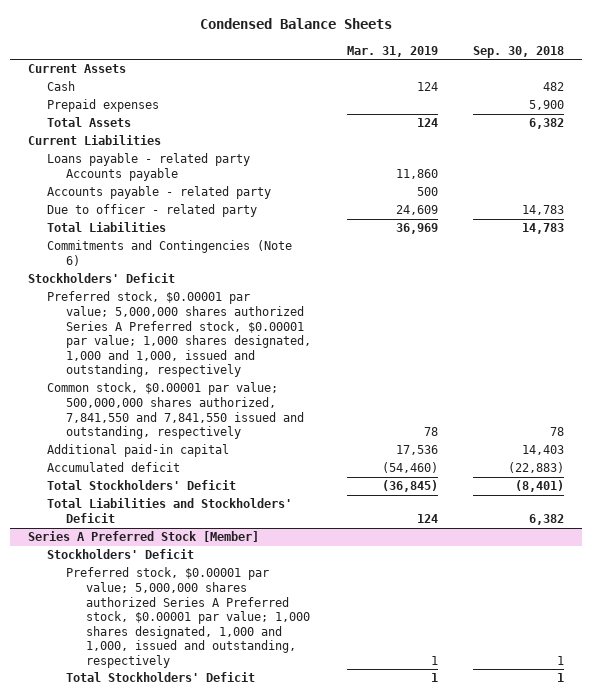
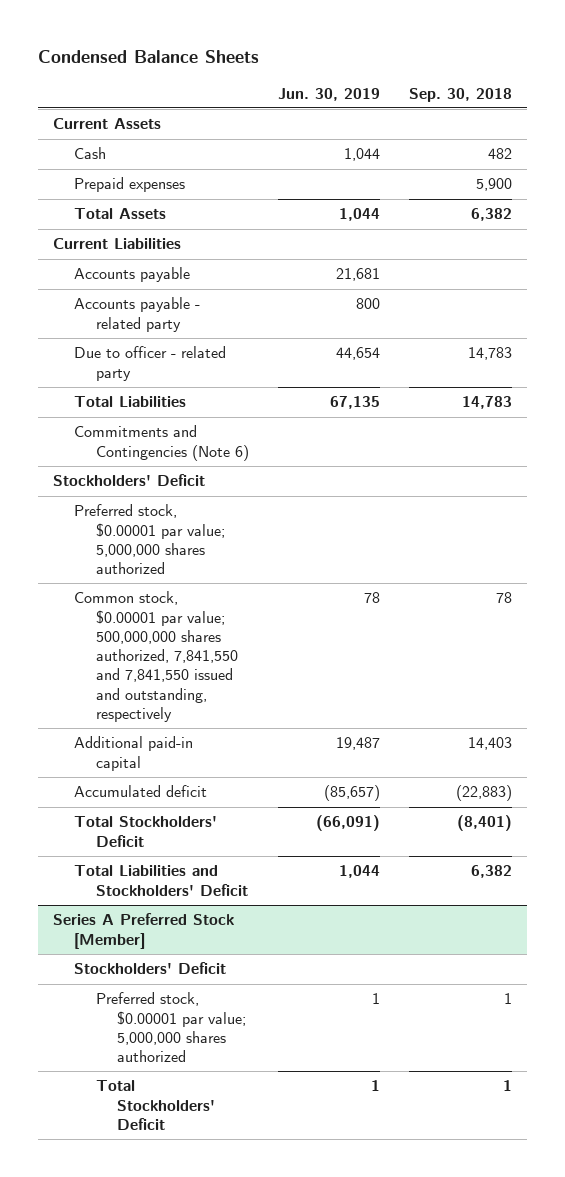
[346,45,438,57] Mar. 31, 2019 -> none
none -> [278,87,381,101] Jun. 30, 2019
[47,153,251,182] Loans payable - related party Accounts payable -> none
none -> [74,267,191,283] Accounts payable
[47,291,312,378] Preferred stock, $0.00001 par value; 5,000,000 shares authorized Series A Preferred stock, $0.00001 par value; 1,000 shares designated, 1,000 and 1,000, issued and outstanding, respectively -> [74,504,225,575] Preferred stock, $0.00001 par value; 5,000,000 shares authorized
[66,567,310,668] Preferred stock, $0.00001 par value; 5,000,000 shares authorized Series A Preferred stock, $0.00001 par value; 1,000 shares designated, 1,000 and 1,000, issued and outstanding, respectively -> [95,992,247,1063] Preferred stock, $0.00001 par value; 5,000,000 shares authorized

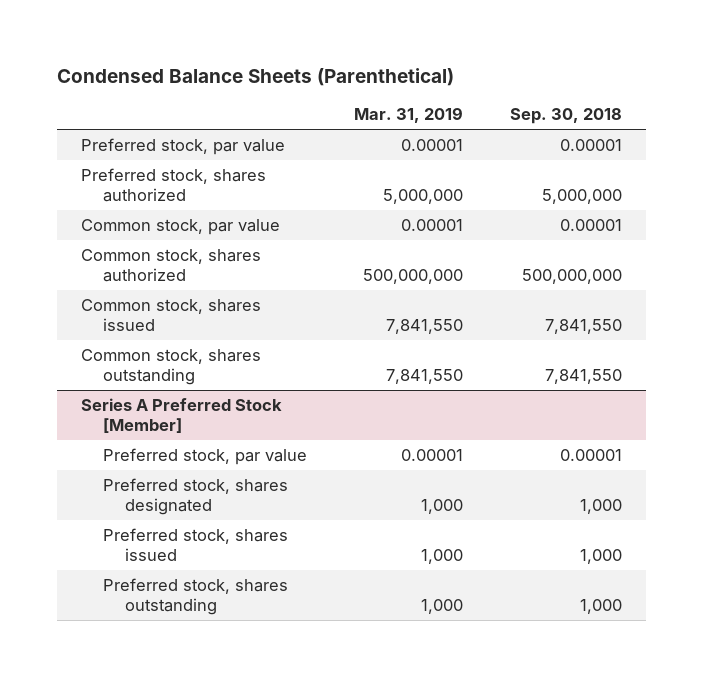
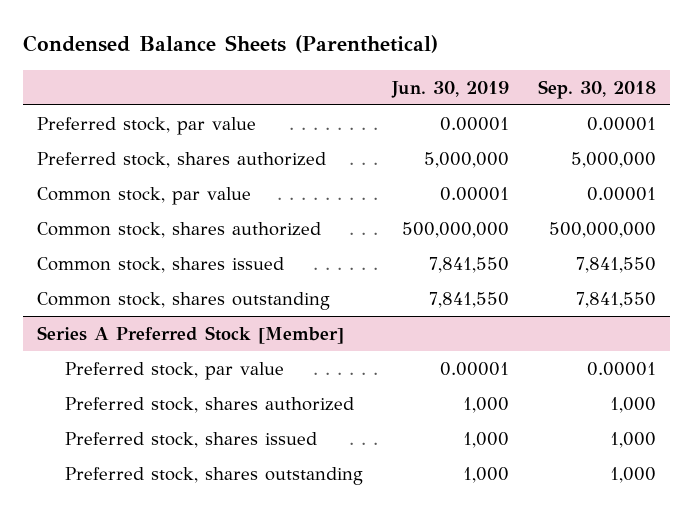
[354,107,464,124] Mar. 31, 2019 -> none
none -> [391,80,510,98] Jun. 30, 2019
[102,478,288,516] Preferred stock, shares designated -> [65,396,355,413] Preferred stock, shares authorized

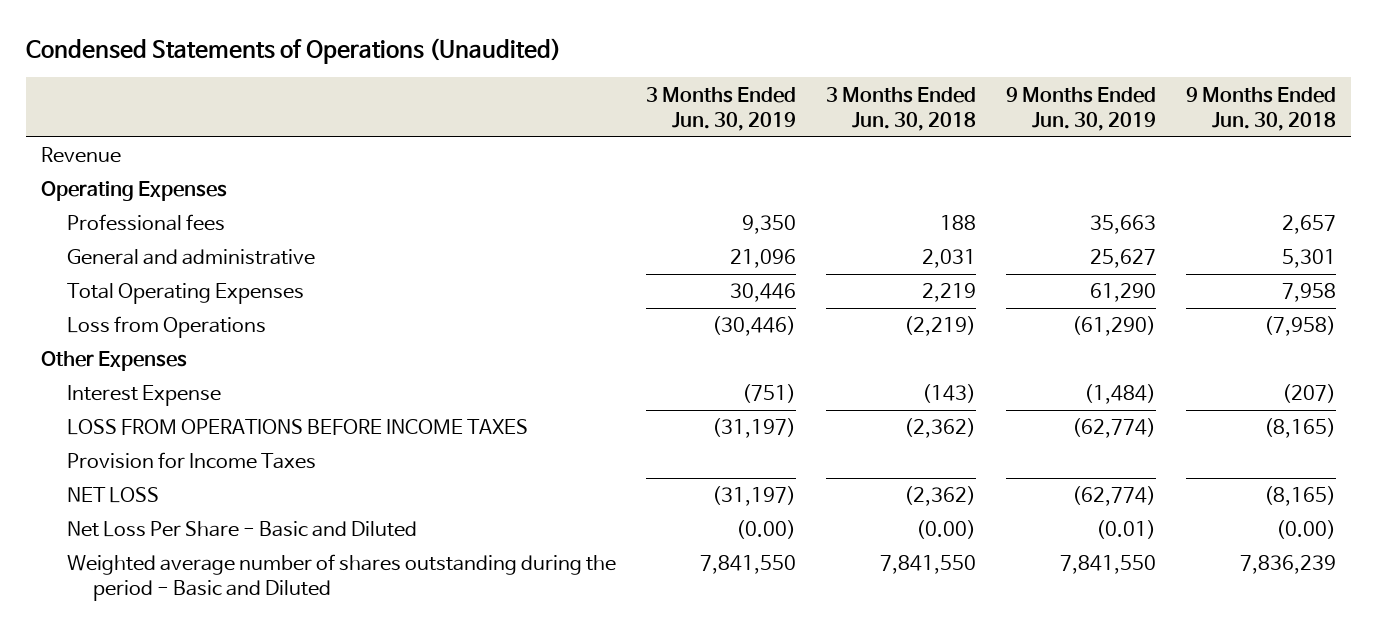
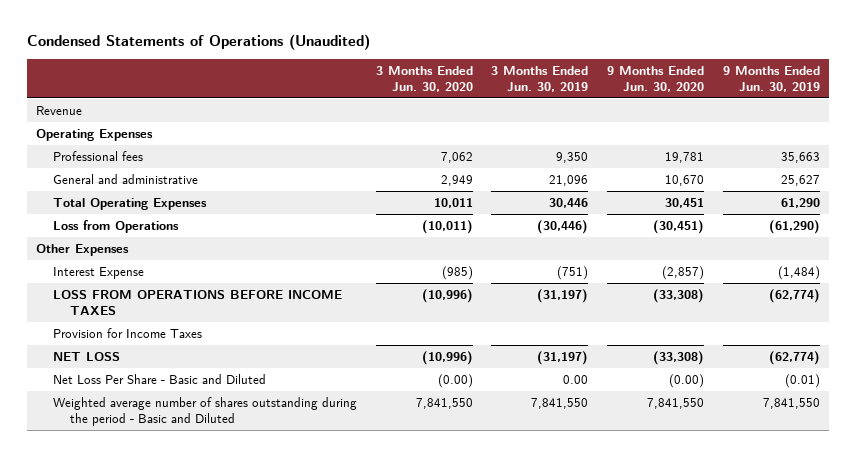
[826,86,977,131] 3 Months Ended Jun. 30, 2018 -> none
[1185,86,1336,131] 9 Months Ended Jun. 30, 2018 -> none
none -> [375,65,473,92] 3 Months Ended Jun. 30, 2020
none -> [606,65,704,92] 9 Months Ended Jun. 30, 2020
[736,520,797,540] (0.00) -> [563,375,589,385] 0.00

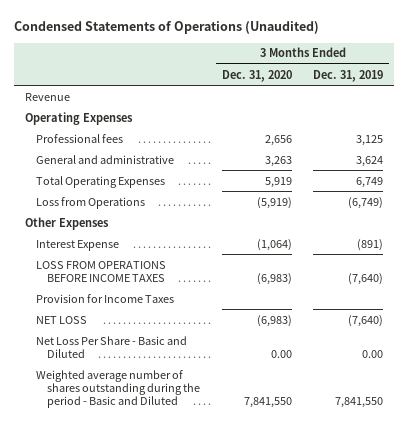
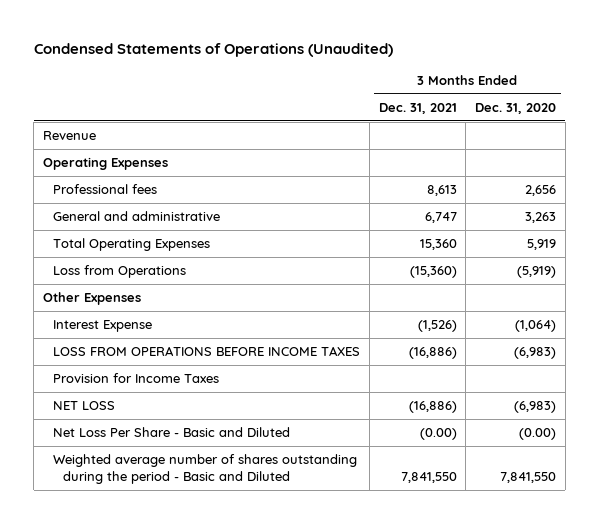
[313,69,384,82] Dec. 31, 2019 -> none
none -> [378,102,457,114] Dec. 31, 2021
[270,349,292,358] 0.00 -> [518,428,556,441] (0.00)

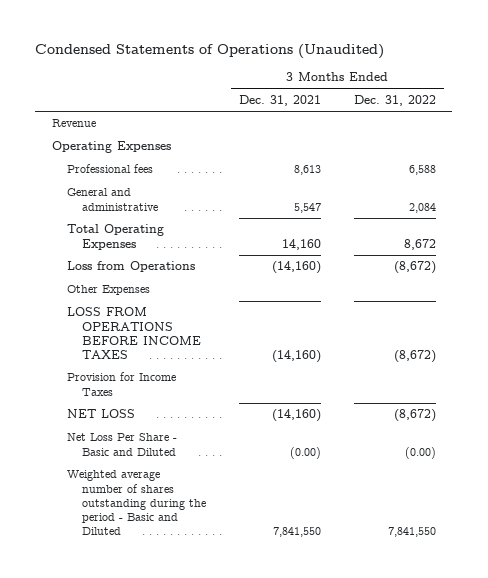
[474,102,556,114] Dec. 31, 2020 -> none
none -> [353,94,436,106] Dec. 31, 2022
[424,212,457,224] 6,747 -> [293,202,321,213] 5,547
[419,239,457,251] 15,360 -> [281,238,321,250] 14,160
[409,266,457,279] (15,360) -> [271,261,321,275] (14,160)
[53,320,153,333] Interest Expense -> none
[408,347,457,360] (16,886) -> [271,350,321,364] (14,160)
[408,401,457,414] (16,886) -> [271,409,321,423] (14,160)

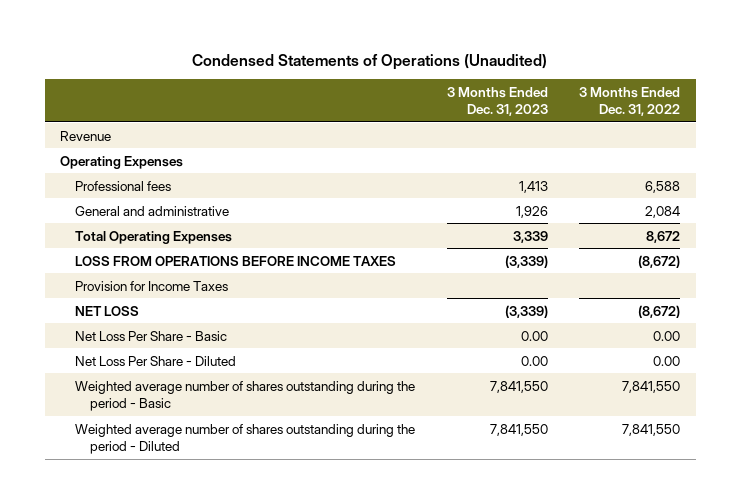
[238,94,321,106] Dec. 31, 2021 -> none
none -> [446,86,548,116] 3 Months Ended Dec. 31, 2023
[66,261,195,273] Loss from Operations -> none
[66,285,150,296] Other Expenses -> none
[66,433,177,456] Net Loss Per Share - Basic and Diluted -> [75,330,228,341] Net Loss Per Share - Basic
[404,446,436,459] (0.00) -> [653,330,681,341] 0.00
none -> [75,355,237,366] Net Loss Per Share - Diluted
[66,470,206,536] Weighted average number of shares outstanding during the period - Basic and Diluted -> [75,380,416,411] Weighted average number of shares outstanding during the period - Basic
none -> [75,423,416,454] Weighted average number of shares outstanding during the period - Diluted

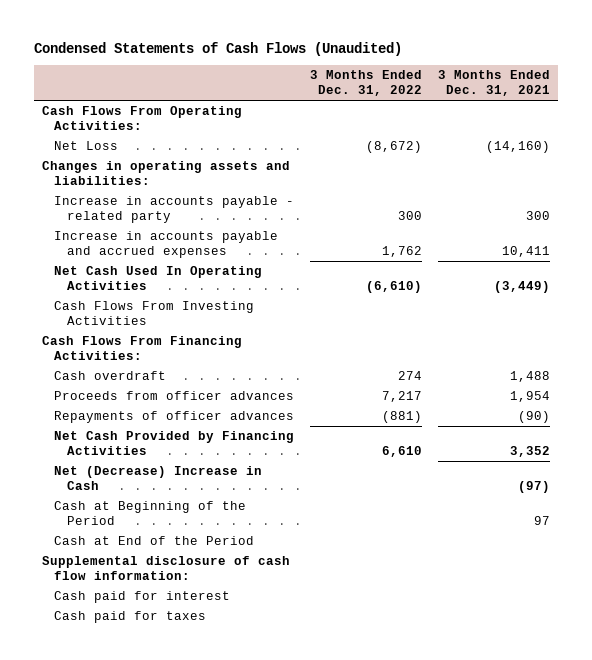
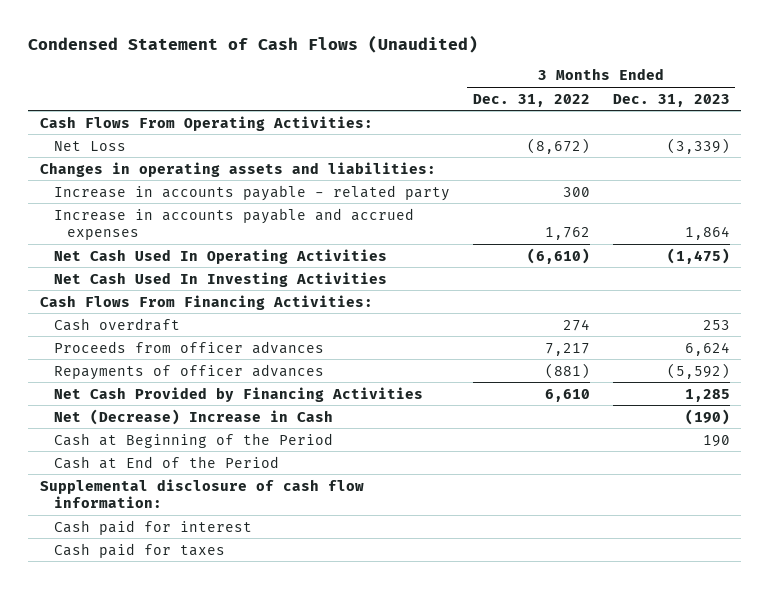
[33,41,402,56] Condensed Statements of Cash Flows (Unaudited) -> [28,34,479,53] Condensed Statement of Cash Flows (Unaudited)
[438,70,551,96] 3 Months Ended Dec. 31, 2021 -> none
none -> [612,93,730,107] Dec. 31, 2023
[54,301,255,325] Cash Flows From Investing Activities -> [53,271,387,287] Net Cash Used In Investing Activities

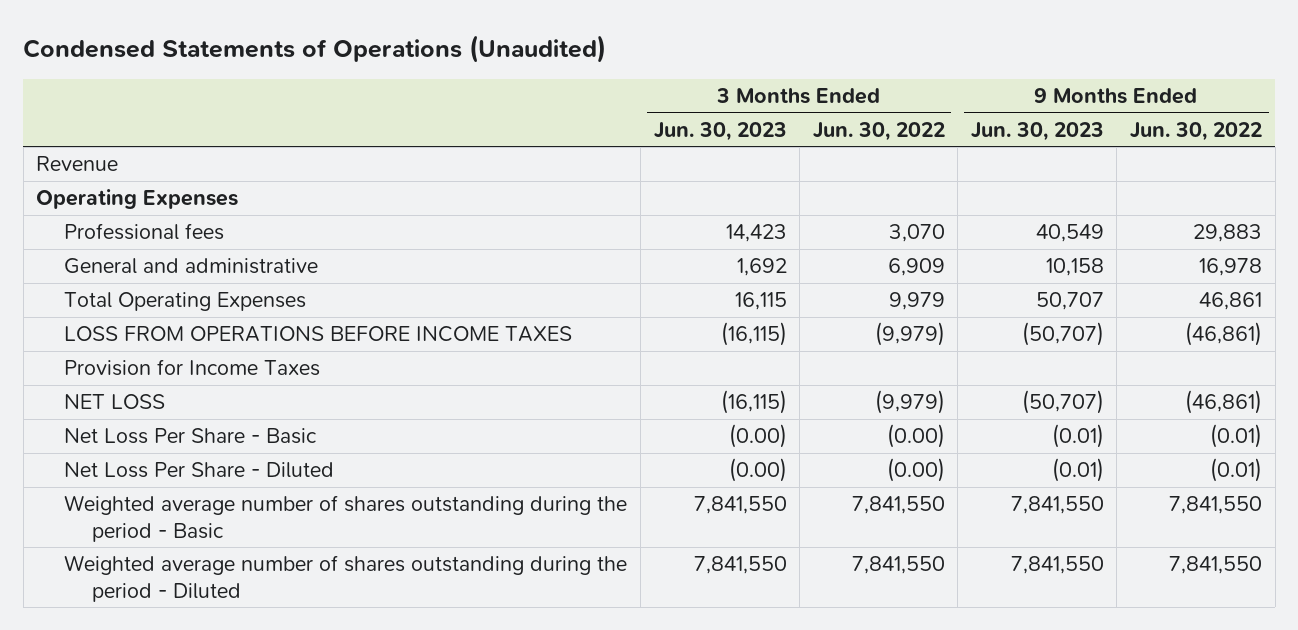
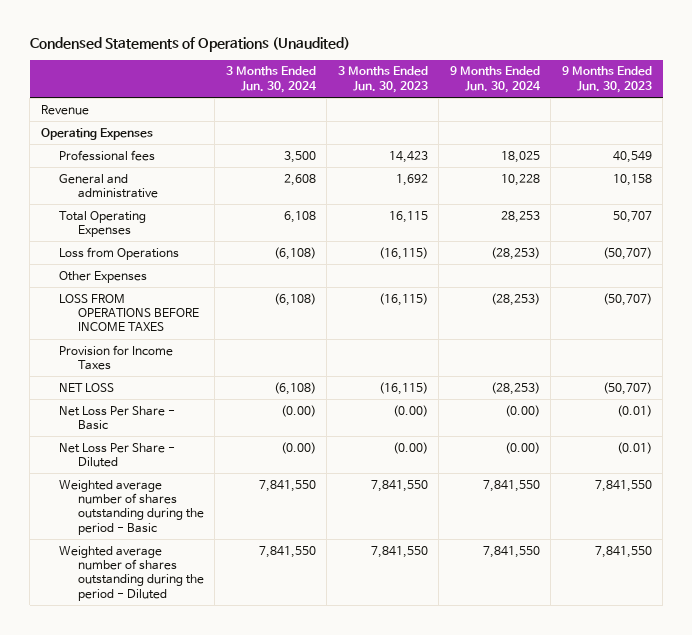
[812,121,945,141] Jun. 30, 2022 -> none
[1129,121,1262,141] Jun. 30, 2022 -> none
none -> [225,66,317,93] 3 Months Ended Jun. 30, 2024
none -> [449,66,541,93] 9 Months Ended Jun. 30, 2024
none -> [59,246,180,260] Loss from Operations
none -> [59,270,148,283] Other Expenses

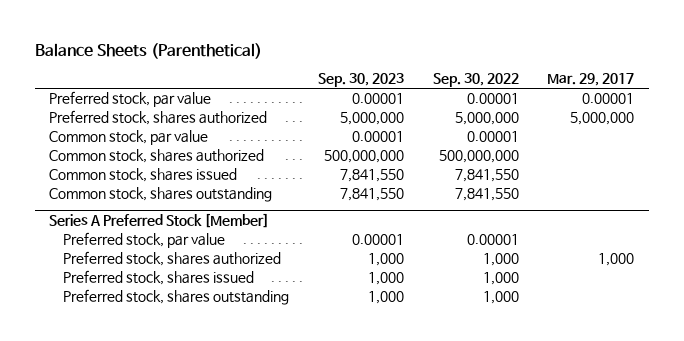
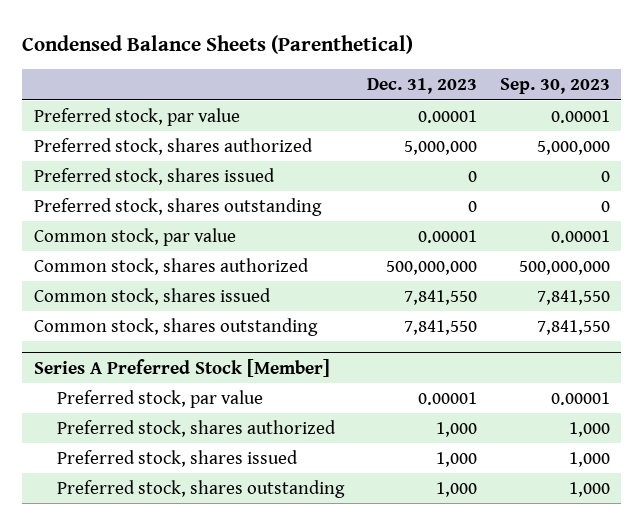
[34,42,262,59] Balance Sheets (Parenthetical) -> [22,34,414,54] Condensed Balance Sheets (Parenthetical)
[432,73,519,88] Sep. 30, 2022 -> none
[547,73,635,87] Mar. 29, 2017 -> none
none -> [366,78,477,95] Dec. 31, 2023
none -> [33,167,275,185] Preferred stock, shares issued
none -> [33,197,322,216] Preferred stock, shares outstanding

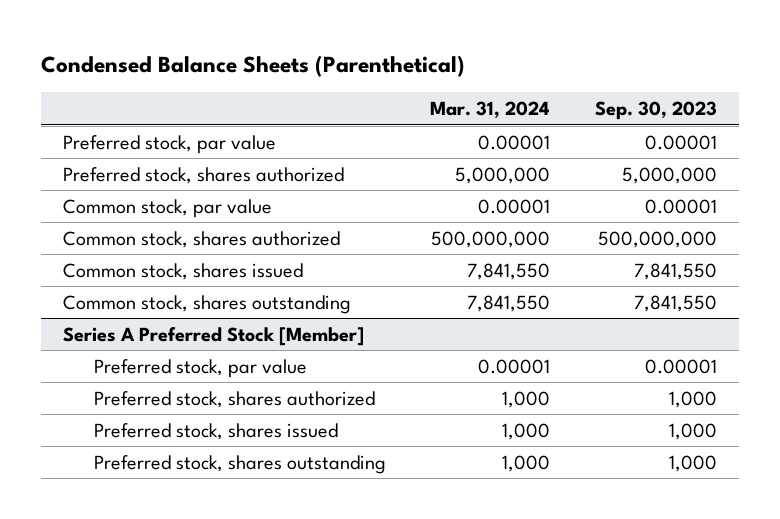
[366,78,477,95] Dec. 31, 2023 -> none
none -> [430,100,551,118] Mar. 31, 2024
[33,167,275,185] Preferred stock, shares issued -> none
[33,197,322,216] Preferred stock, shares outstanding -> none

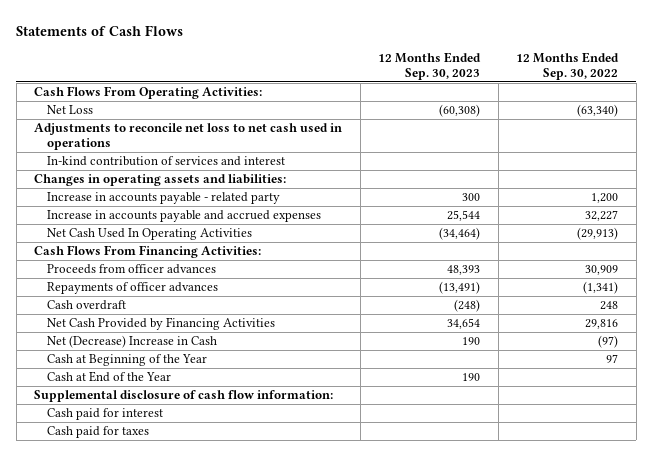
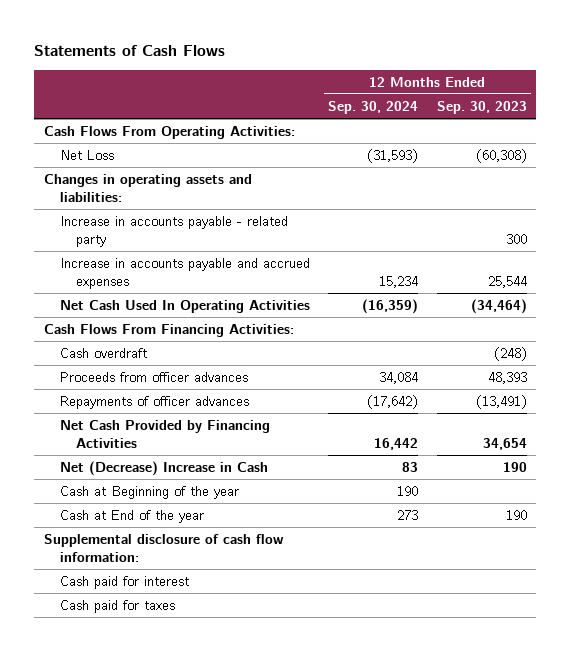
[516,52,620,80] 12 Months Ended Sep. 30, 2022 -> none
none -> [328,100,419,114] Sep. 30, 2024
[34,123,343,150] Adjustments to reconcile net loss to net cash used in operations -> none
[46,156,285,167] In-kind contribution of services and interest -> none
[46,300,126,311] Cash overdraft -> [59,347,147,358] Cash overdraft
[46,354,207,367] Cash at Beginning of the Year -> [59,485,239,499] Cash at Beginning of the year
[46,371,171,383] Cash at End of the Year -> [59,509,204,523] Cash at End of the year

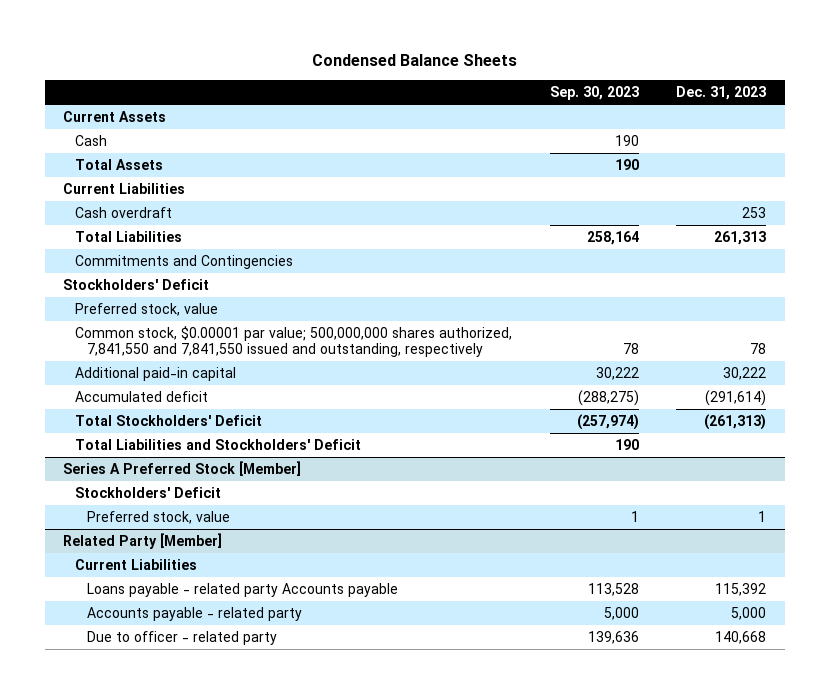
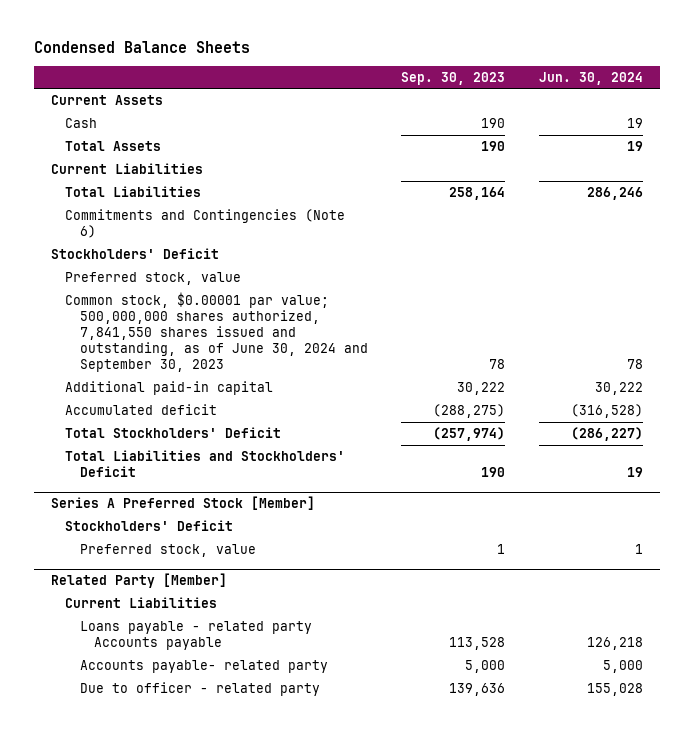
[676,86,767,101] Dec. 31, 2023 -> none
none -> [538,71,643,85] Jun. 30, 2024
[75,206,173,218] Cash overdraft -> none
[75,254,294,269] Commitments and Contingencies -> [65,208,346,238] Commitments and Contingencies (Note 6)
[75,325,513,358] Common stock, $0.00001 par value; 500,000,000 shares authorized, 7,841,550 and 7,841,550 issued and outstanding, respectively -> [65,291,368,373] Common stock, $0.00001 par value; 500,000,000 shares authorized, 7,841,550 shares issued and outstanding, as of June 30, 2024 and September 30, 2023
[86,606,302,621] Accounts payable - related party -> [79,659,328,673] Accounts payable- related party

